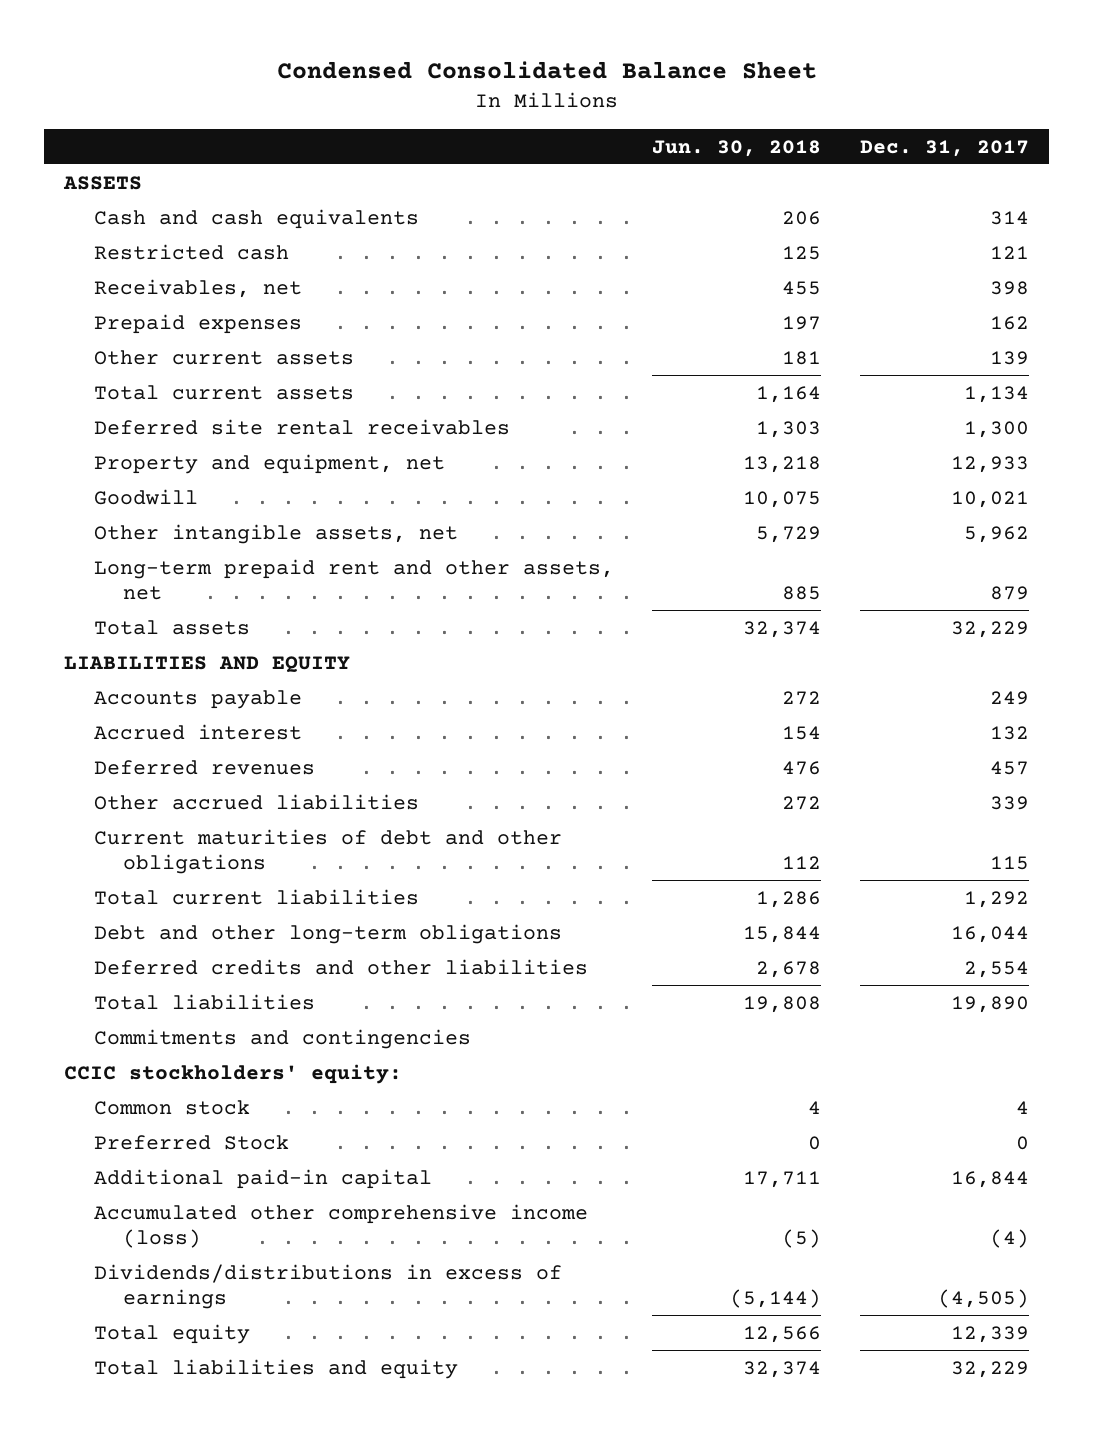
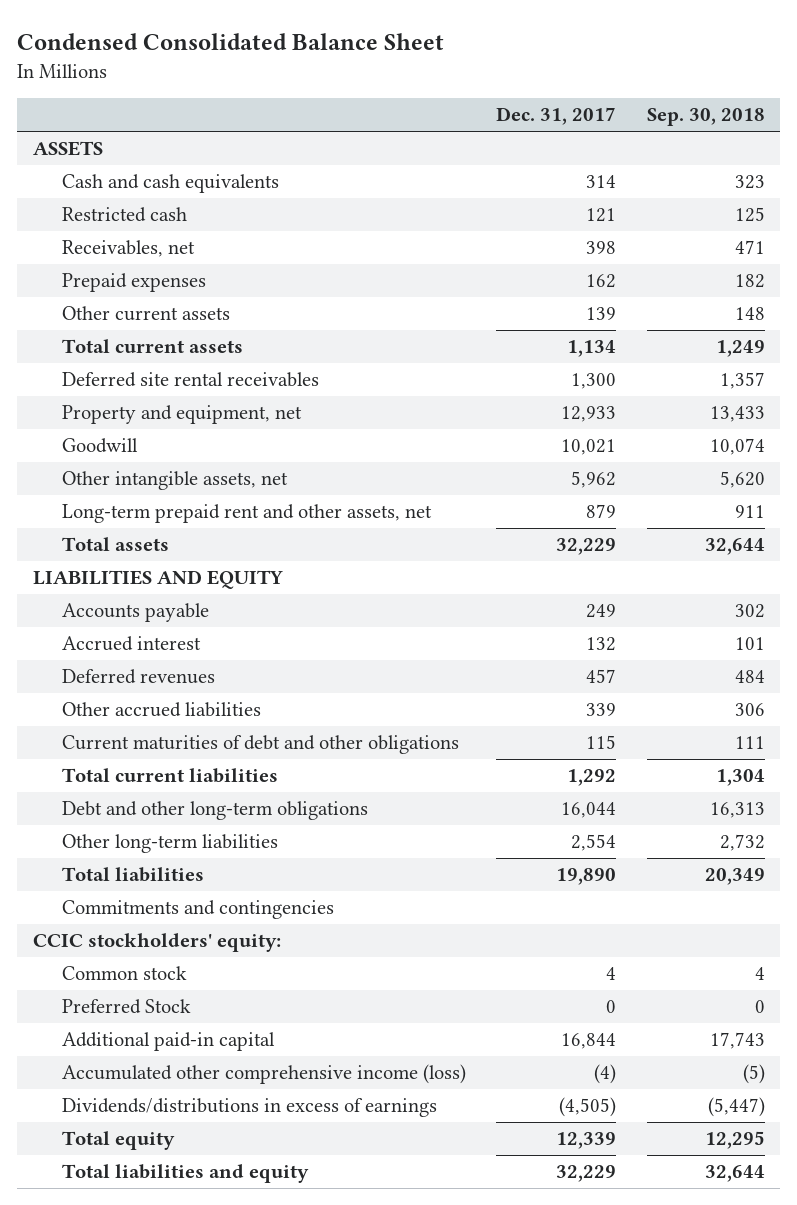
[652,139,822,157] Jun. 30, 2018 -> none
none -> [646,108,765,127] Sep. 30, 2018
[93,958,588,975] Deferred credits and other liabilities -> [62,834,279,854] Other long-term liabilities

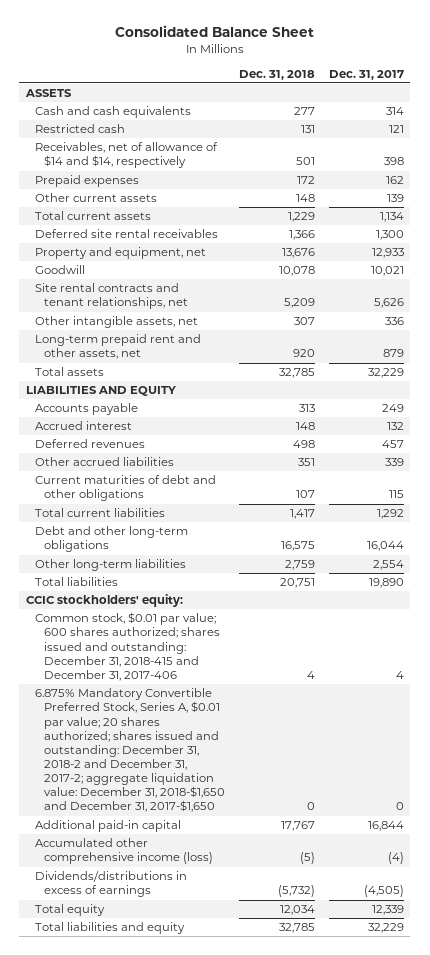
[17,32,445,50] Condensed Consolidated Balance Sheet -> [114,25,314,38] Consolidated Balance Sheet
[646,108,765,127] Sep. 30, 2018 -> none
none -> [239,69,316,80] Dec. 31, 2018
[62,240,196,258] Receivables, net -> [35,142,219,169] Receivables, net of allowance of $14 and $14, respectively
none -> [35,283,189,310] Site rental contracts and tenant relationships, net
[571,471,617,489] 5,962 -> [384,317,404,326] 336
[62,900,335,920] Commitments and contingencies -> none
[62,966,188,981] Common stock -> [35,612,221,681] Common stock, $0.01 par value; 600 shares authorized; shares issued and outstanding: December 31, 2018-415 and December 31, 2017-406
[62,999,192,1015] Preferred Stock -> [35,688,226,813] 6.875% Mandatory Convertible Preferred Stock, Series A, $0.01 par value; 20 shares authorized; shares issued and outstanding: December 31, 2018-2 and December 31, 2017-2; aggregate liquidation value: December 31, 2018-$1,650 and December 31, 2017-$1,650

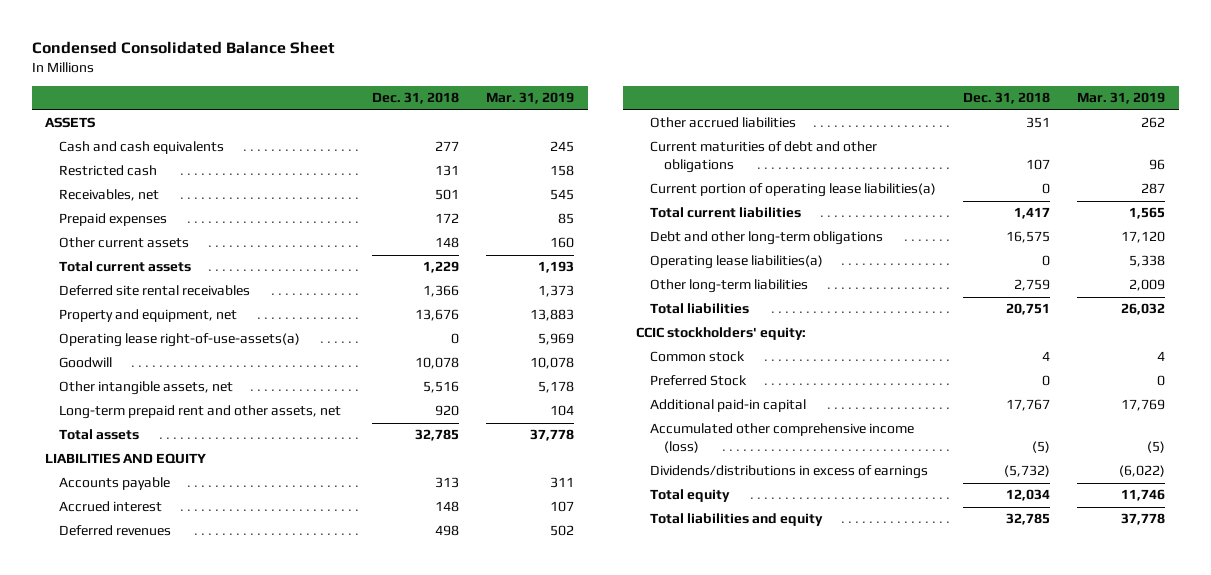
[114,25,314,38] Consolidated Balance Sheet -> [31,41,335,55] Condensed Consolidated Balance Sheet
[328,69,404,80] Dec. 31, 2017 -> none
none -> [486,92,575,105] Mar. 31, 2019
[35,142,219,169] Receivables, net of allowance of $14 and $14, respectively -> [59,189,160,202] Receivables, net
none -> [59,333,301,348] Operating lease right-of-use-assets(a)
[35,283,189,310] Site rental contracts and tenant relationships, net -> none
[294,317,316,326] 307 -> [423,381,460,394] 5,516
none -> [650,183,937,198] Current portion of operating lease liabilities(a)
none -> [650,255,824,270] Operating lease liabilities(a)
[35,612,221,681] Common stock, $0.01 par value; 600 shares authorized; shares issued and outstanding: December 31, 2018-415 and December 31, 2017-406 -> [650,351,746,363] Common stock
[35,688,226,813] 6.875% Mandatory Convertible Preferred Stock, Series A, $0.01 par value; 20 shares authorized; shares issued and outstanding: December 31, 2018-2 and December 31, 2017-2; aggregate liquidation value: December 31, 2018-$1,650 and December 31, 2017-$1,650 -> [650,375,748,387] Preferred Stock

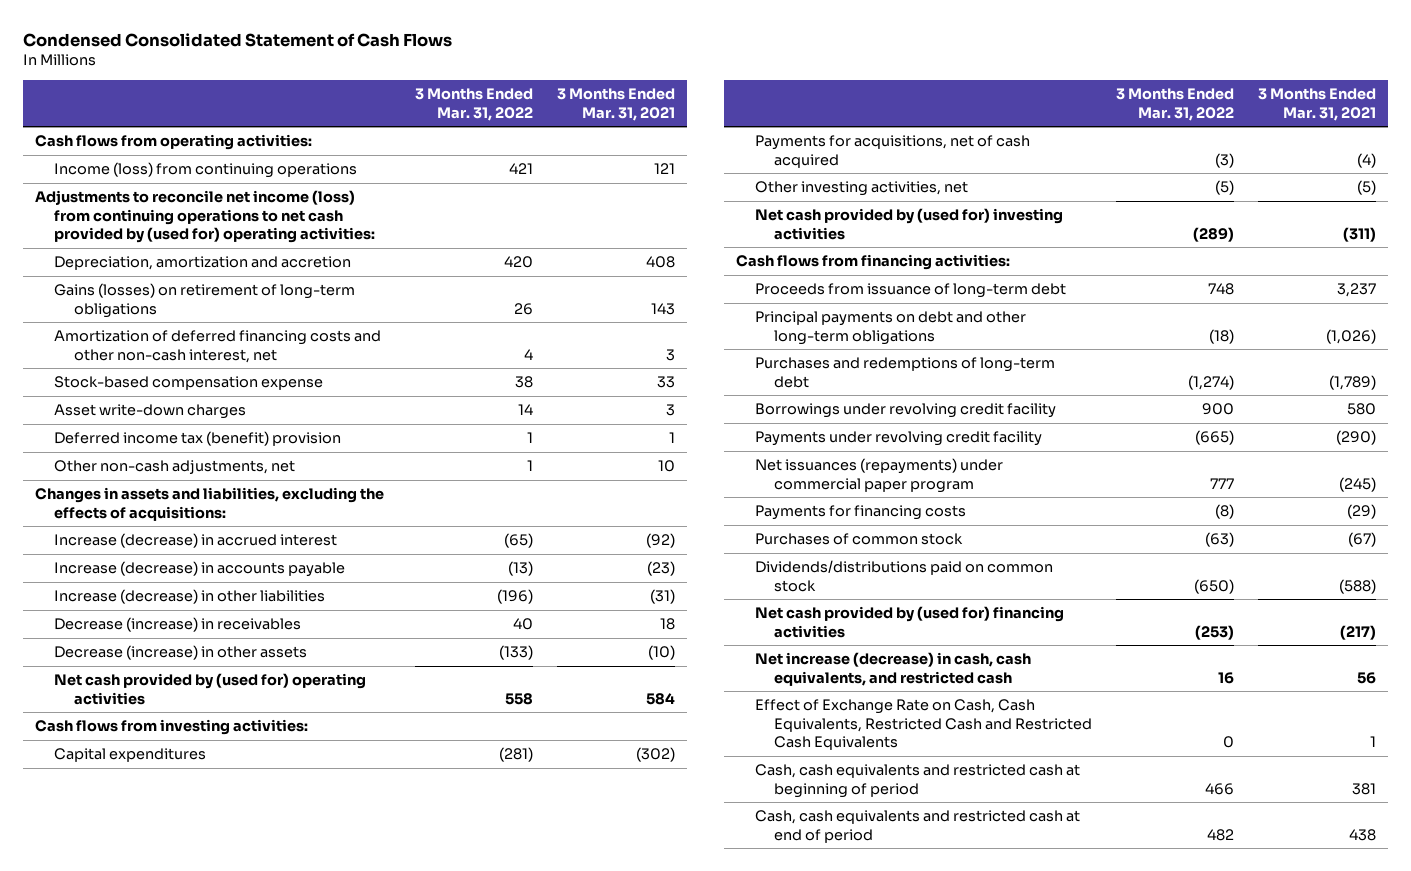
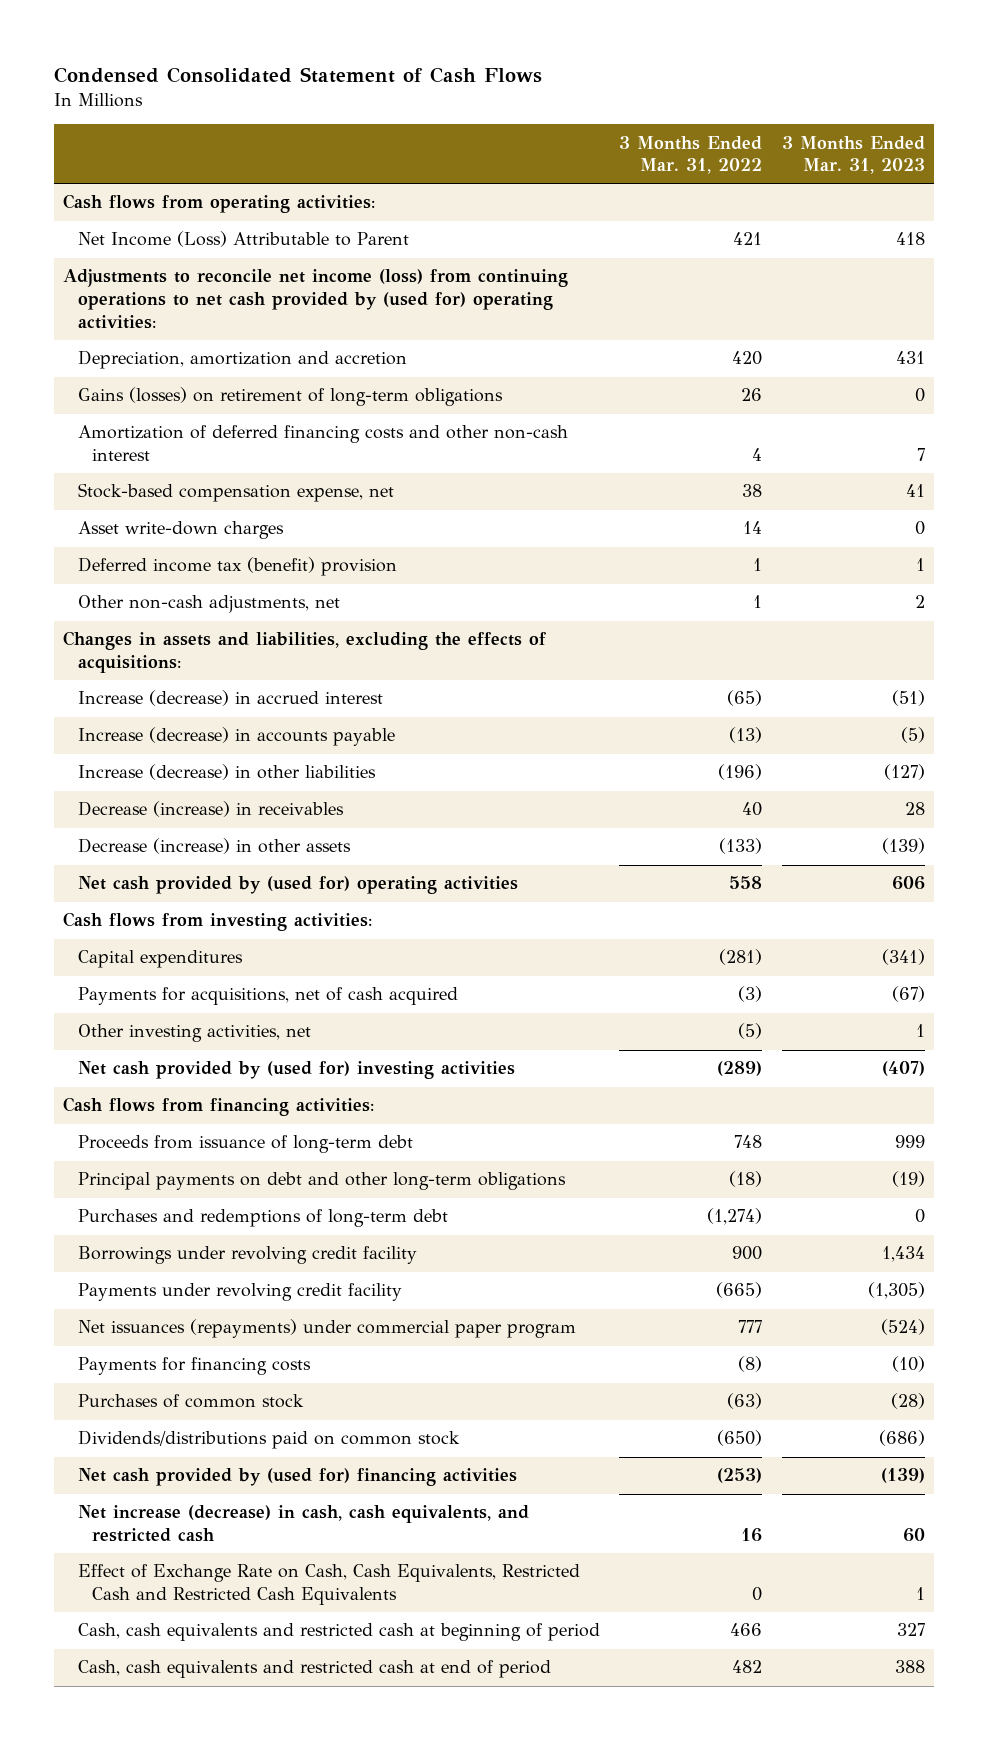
[557,88,676,121] 3 Months Ended Mar. 31, 2021 -> none
none -> [781,135,925,175] 3 Months Ended Mar. 31, 2023
[54,162,358,179] Income (loss) from continuing operations -> [77,231,409,248] Net Income (Loss) Attributable to Parent
[54,330,382,363] Amortization of deferred financing costs and other non-cash interest, net -> [77,425,568,462] Amortization of deferred financing costs and other non-cash interest
[54,376,324,391] Stock-based compensation expense -> [77,483,394,503] Stock-based compensation expense, net

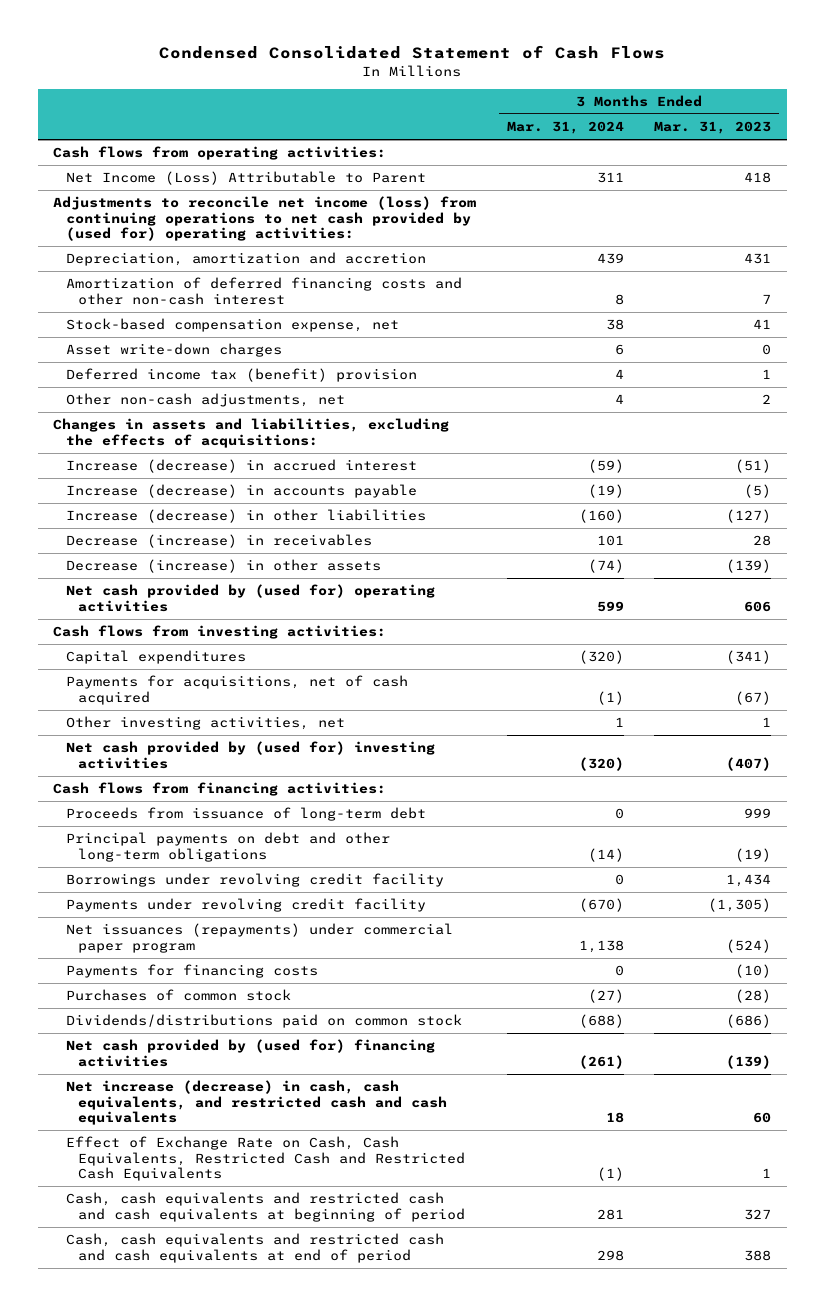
[619,135,763,175] 3 Months Ended Mar. 31, 2022 -> none
none -> [506,121,624,135] Mar. 31, 2024
[77,387,503,407] Gains (losses) on retirement of long-term obligations -> none
[77,1209,448,1228] Purchases and redemptions of long-term debt -> none
[77,1505,529,1543] Net increase (decrease) in cash, cash equivalents, and restricted cash -> [65,1080,447,1126] Net increase (decrease) in cash, cash equivalents, and restricted cash and cash equivalents
[77,1623,600,1642] Cash, cash equivalents and restricted cash at beginning of period -> [65,1192,465,1222] Cash, cash equivalents and restricted cash and cash equivalents at beginning of period
[77,1660,551,1679] Cash, cash equivalents and restricted cash at end of period -> [65,1233,444,1263] Cash, cash equivalents and restricted cash and cash equivalents at end of period

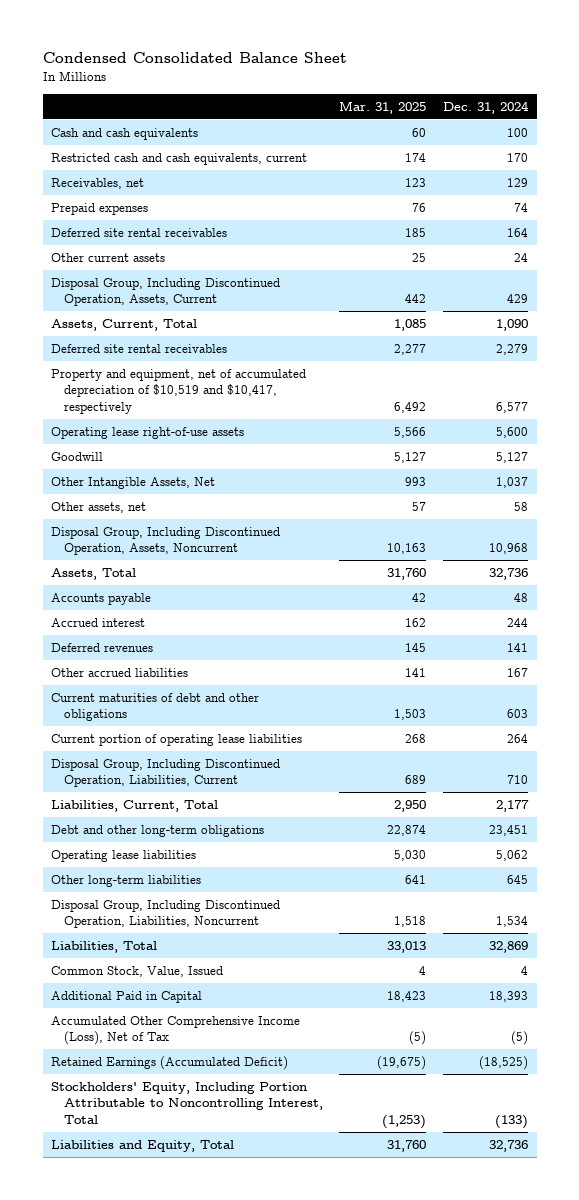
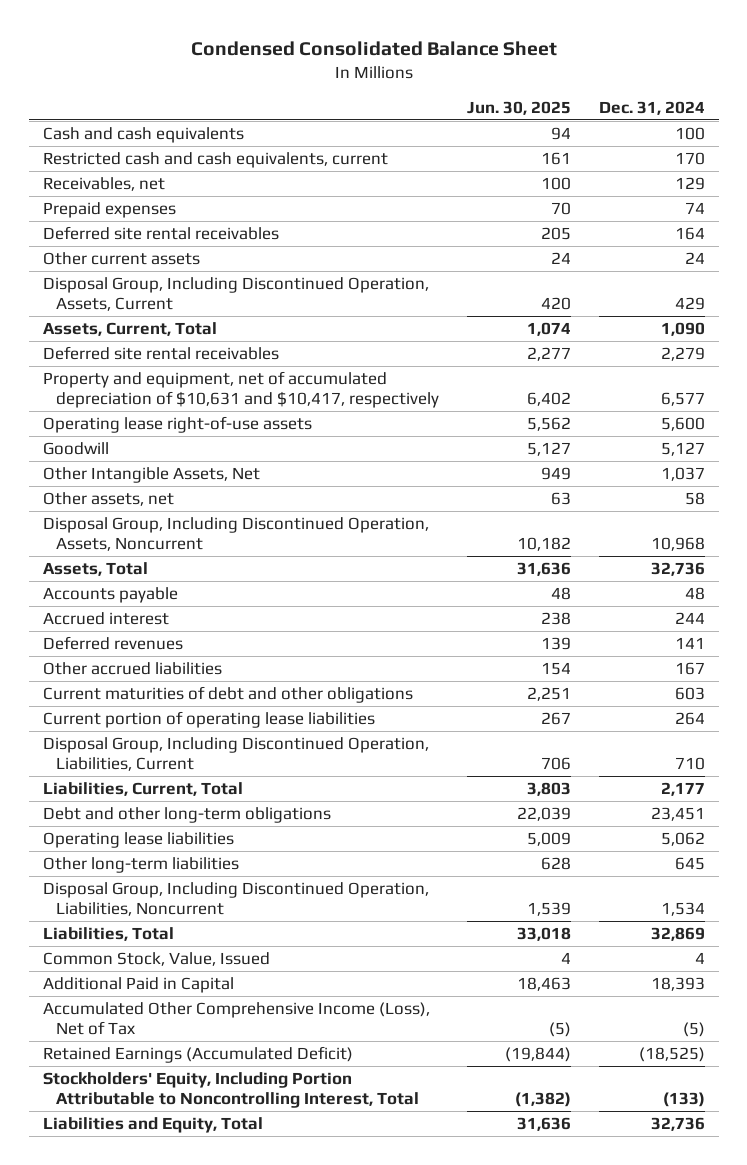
[339,101,427,115] Mar. 31, 2025 -> none
none -> [466,101,571,116] Jun. 30, 2025
[51,368,307,414] Property and equipment, net of accumulated depreciation of $10,519 and $10,417, respectively -> [42,370,439,409] Property and equipment, net of accumulated depreciation of $10,631 and $10,417, respectively

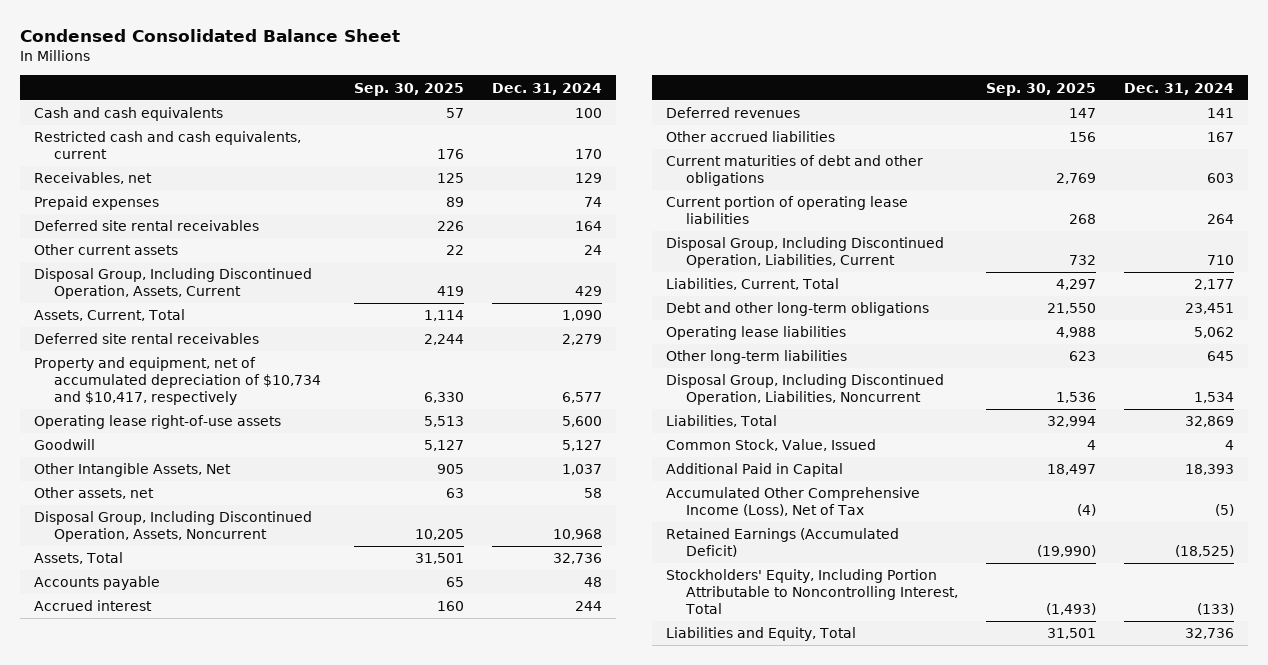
[466,101,571,116] Jun. 30, 2025 -> none
none -> [354,82,465,96] Sep. 30, 2025
[42,370,439,409] Property and equipment, net of accumulated depreciation of $10,631 and $10,417, respectively -> [34,357,322,405] Property and equipment, net of accumulated depreciation of $10,734 and $10,417, respectively

